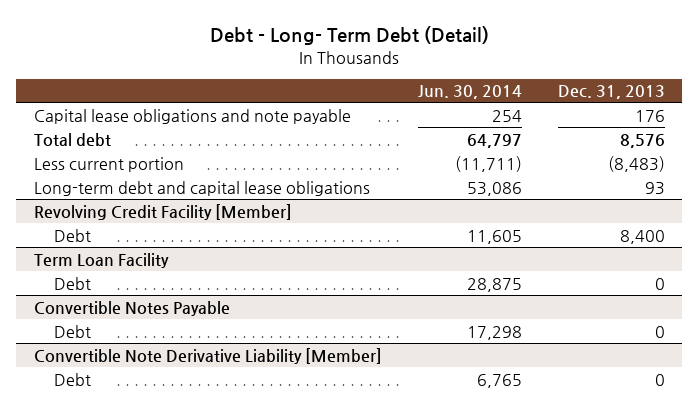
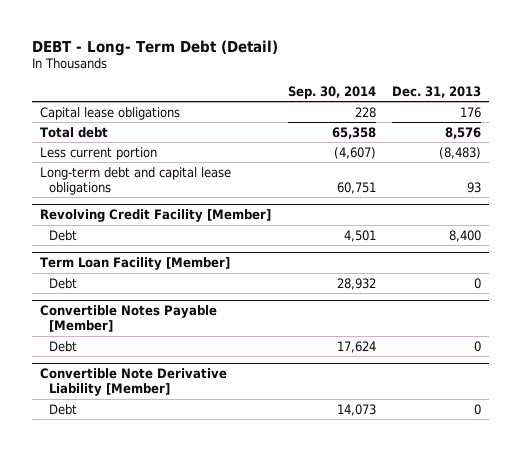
[210,26,490,46] Debt - Long- Term Debt (Detail) -> [32,39,279,56] DEBT - Long- Term Debt (Detail)
[417,85,522,100] Jun. 30, 2014 -> none
none -> [287,85,376,99] Sep. 30, 2014
[34,108,352,124] Capital lease obligations and note payable -> [40,106,181,120] Capital lease obligations
[34,252,170,268] Term Loan Facility -> [40,257,231,271] Term Loan Facility [Member]
[34,300,231,316] Convertible Notes Payable -> [40,305,218,333] Convertible Notes Payable [Member]

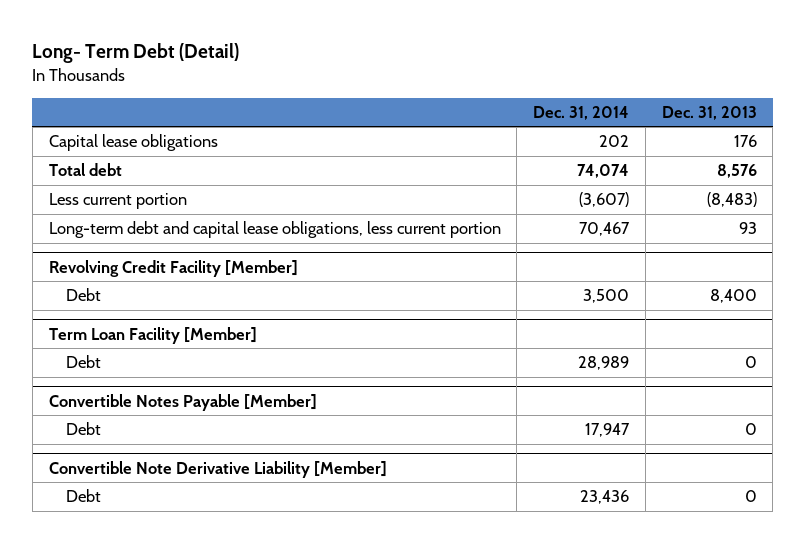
[32,39,279,56] DEBT - Long- Term Debt (Detail) -> [32,43,240,64] Long- Term Debt (Detail)
[287,85,376,99] Sep. 30, 2014 -> none
none -> [533,105,630,120] Dec. 31, 2014
[40,166,232,195] Long-term debt and capital lease obligations -> [48,221,501,239] Long-term debt and capital lease obligations, less current portion

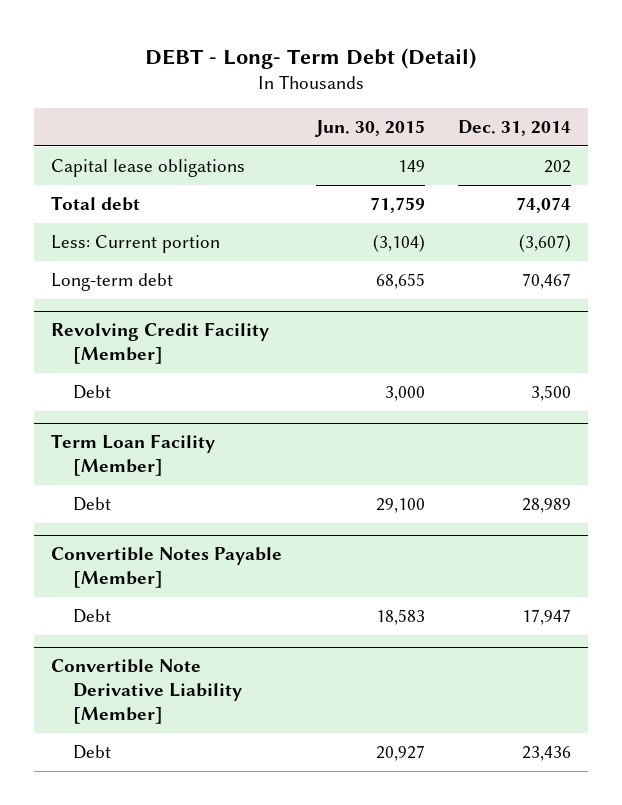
[32,43,240,64] Long- Term Debt (Detail) -> [145,47,477,69] DEBT - Long- Term Debt (Detail)
[661,105,757,120] Dec. 31, 2013 -> none
none -> [314,120,425,138] Jun. 30, 2015
[48,193,187,210] Less current portion -> [50,234,220,253] Less: Current portion
[48,221,501,239] Long-term debt and capital lease obligations, less current portion -> [50,272,173,291] Long-term debt

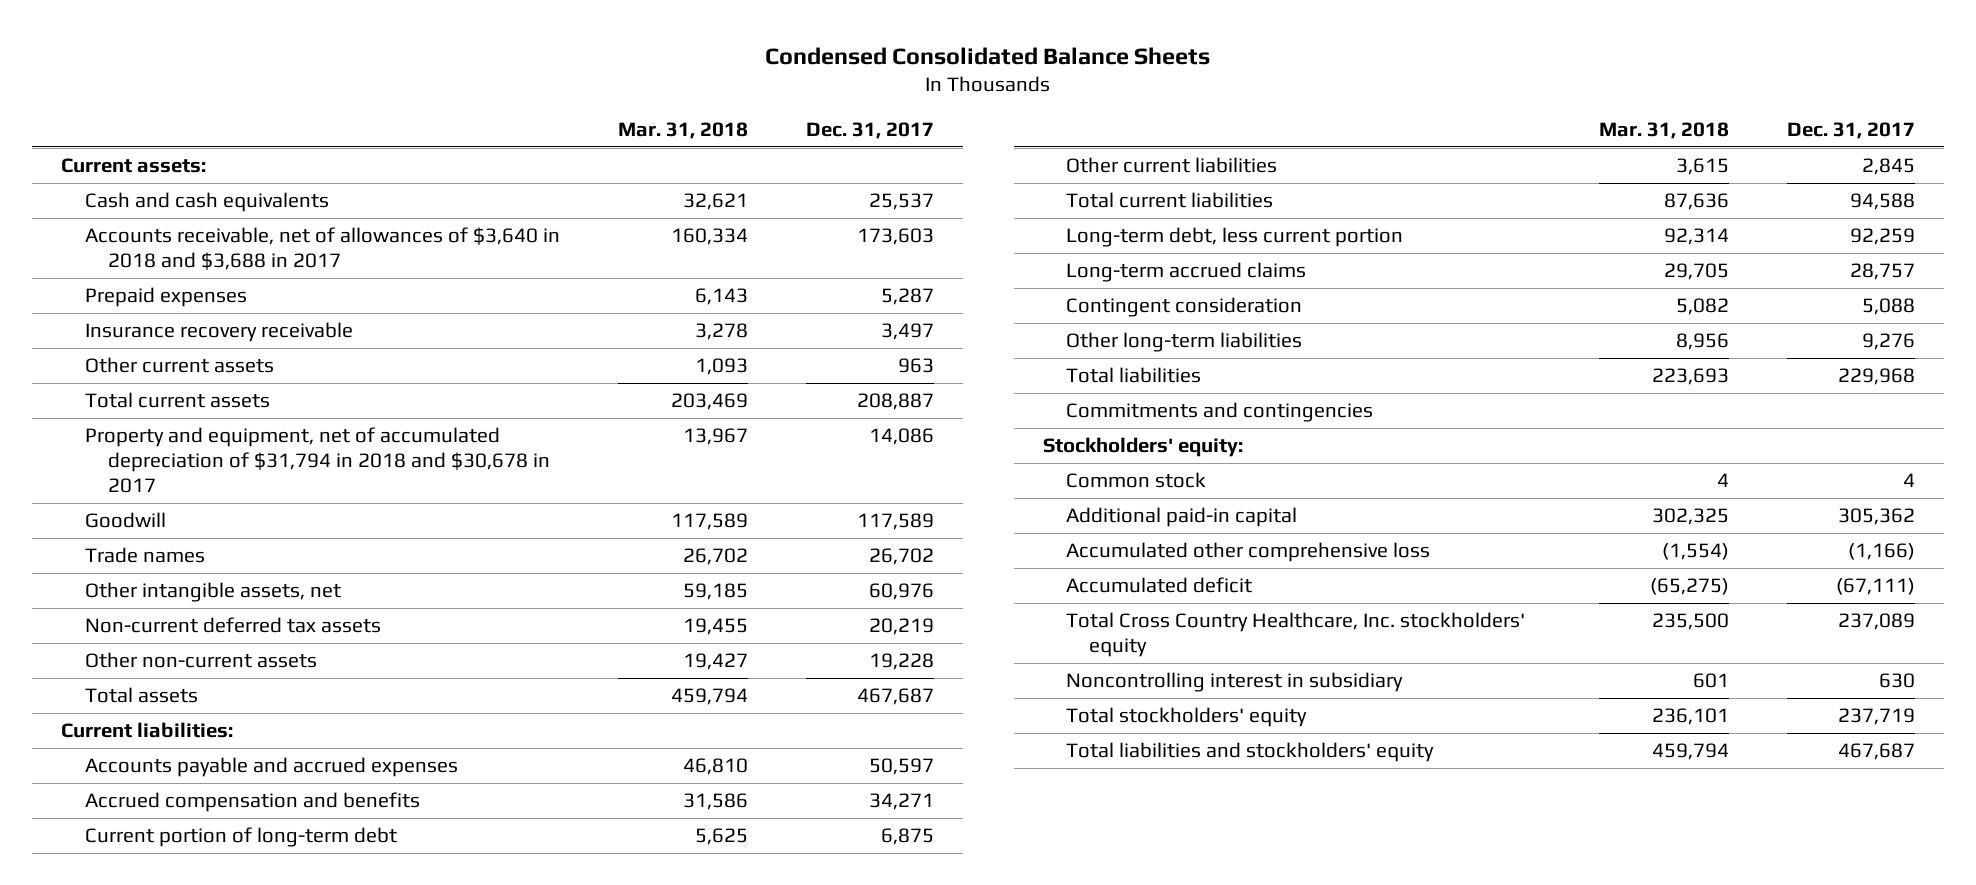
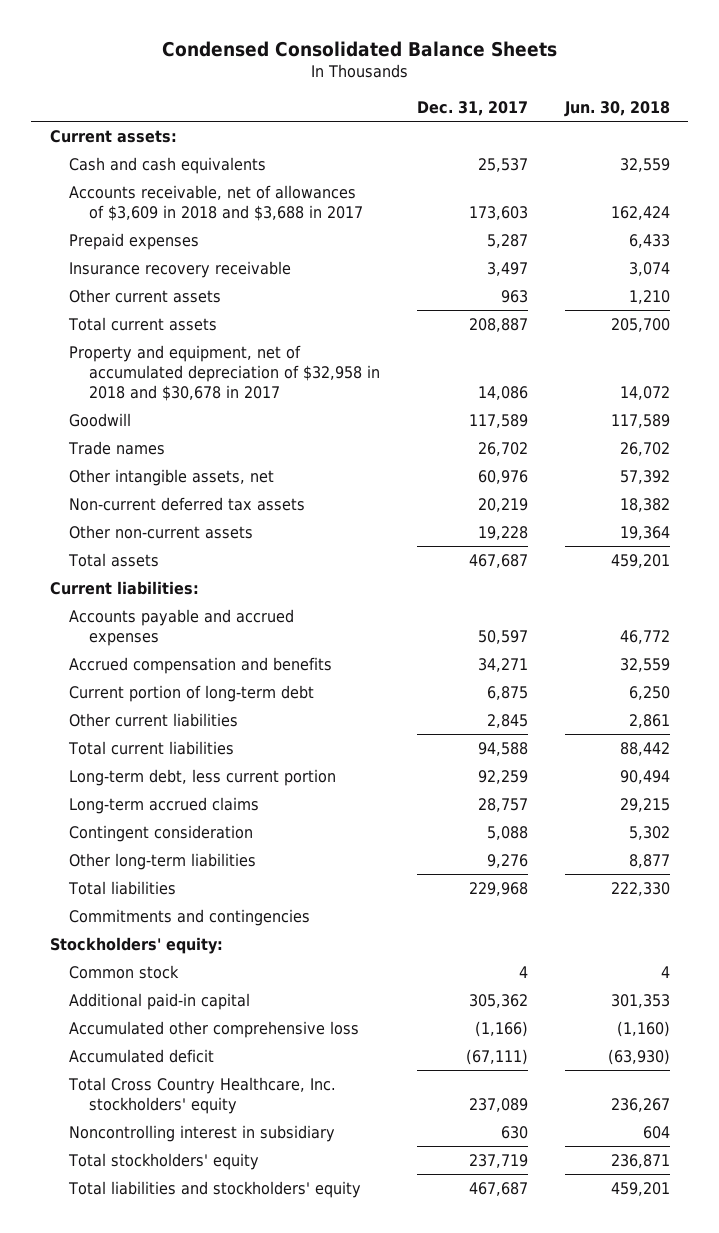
[617,121,748,139] Mar. 31, 2018 -> none
none -> [563,100,670,117] Jun. 30, 2018
[84,227,560,270] Accounts receivable, net of allowances of $3,640 in 2018 and $3,688 in 2017 -> [69,184,363,221] Accounts receivable, net of allowances of $3,609 in 2018 and $3,688 in 2017
[84,427,550,493] Property and equipment, net of accumulated depreciation of $31,794 in 2018 and $30,678 in 2017 -> [69,344,380,402] Property and equipment, net of accumulated depreciation of $32,958 in 2018 and $30,678 in 2017

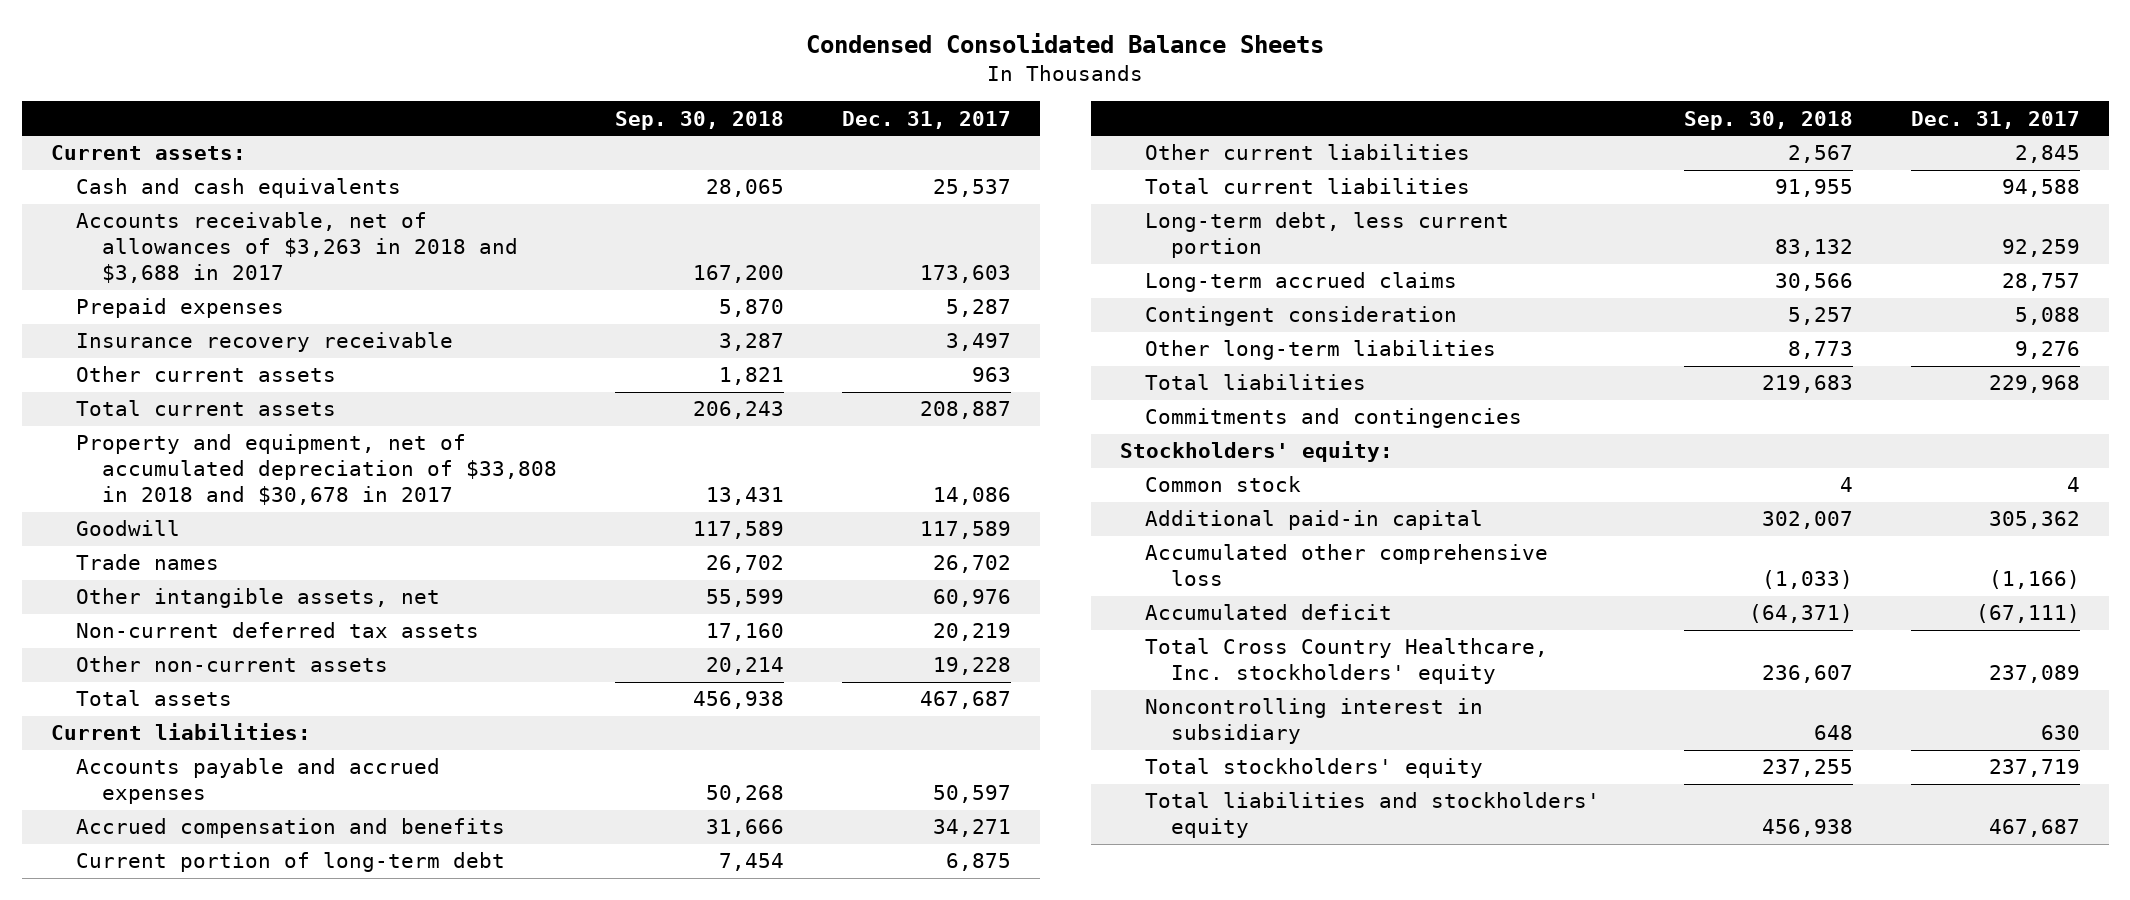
[563,100,670,117] Jun. 30, 2018 -> none
none -> [614,110,784,130] Sep. 30, 2018
[69,184,363,221] Accounts receivable, net of allowances of $3,609 in 2018 and $3,688 in 2017 -> [76,212,519,283] Accounts receivable, net of allowances of $3,263 in 2018 and $3,688 in 2017
[69,344,380,402] Property and equipment, net of accumulated depreciation of $32,958 in 2018 and $30,678 in 2017 -> [76,434,558,505] Property and equipment, net of accumulated depreciation of $33,808 in 2018 and $30,678 in 2017

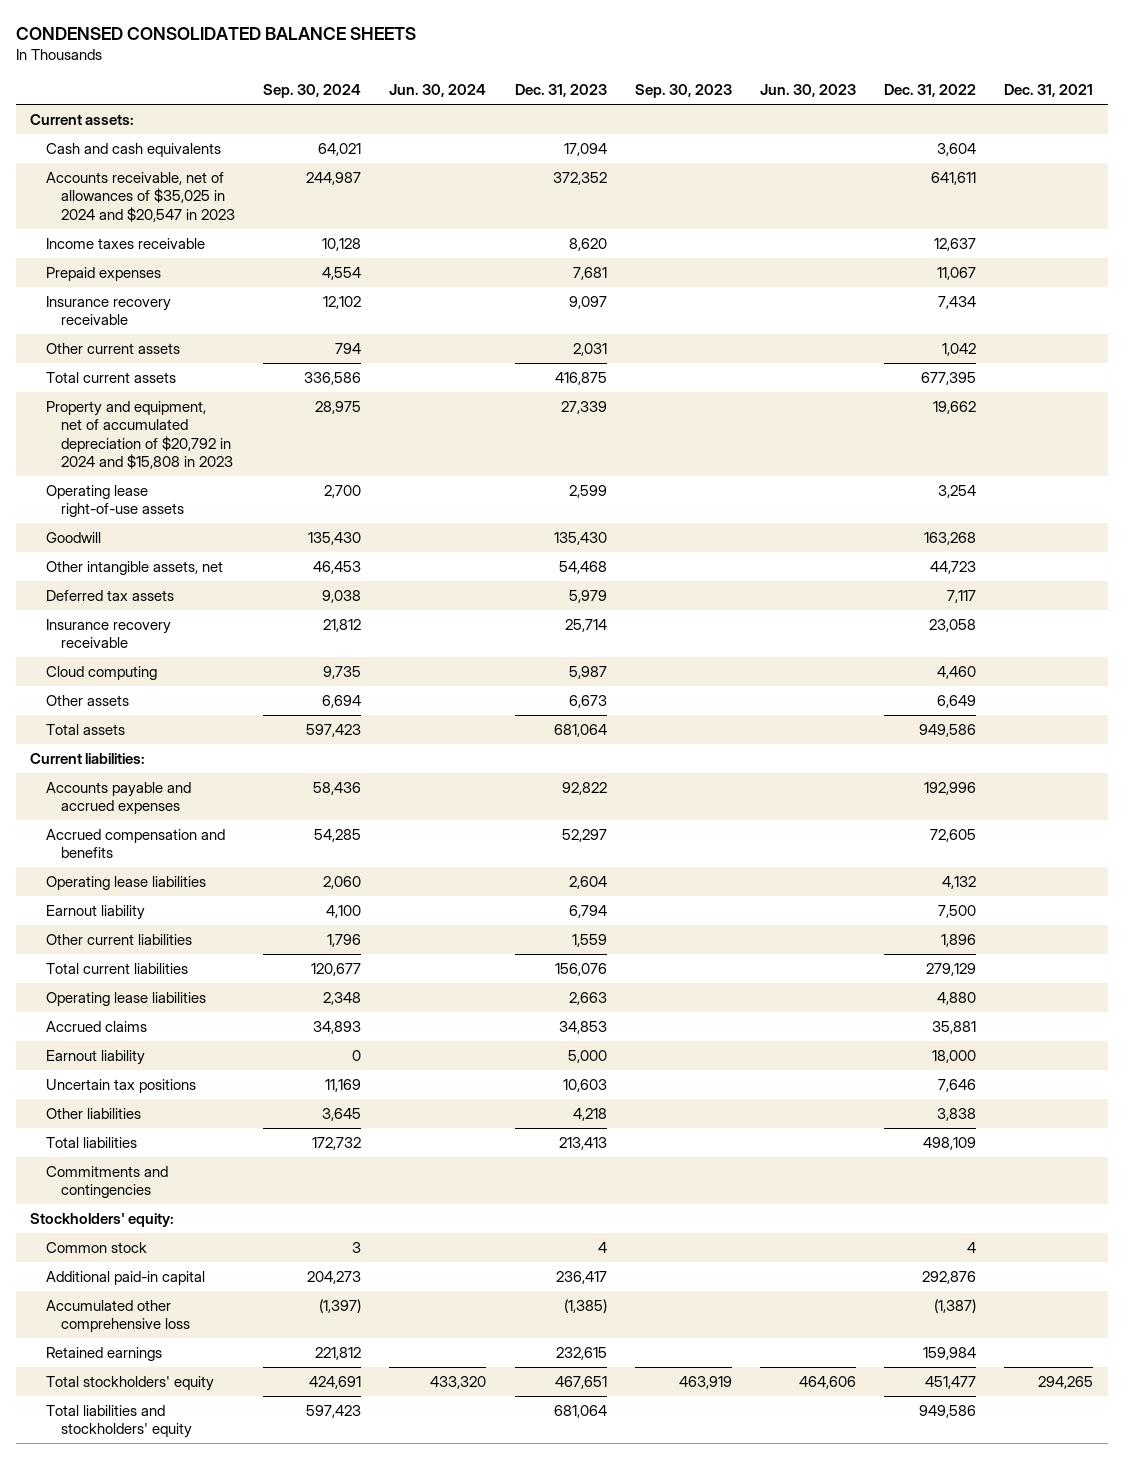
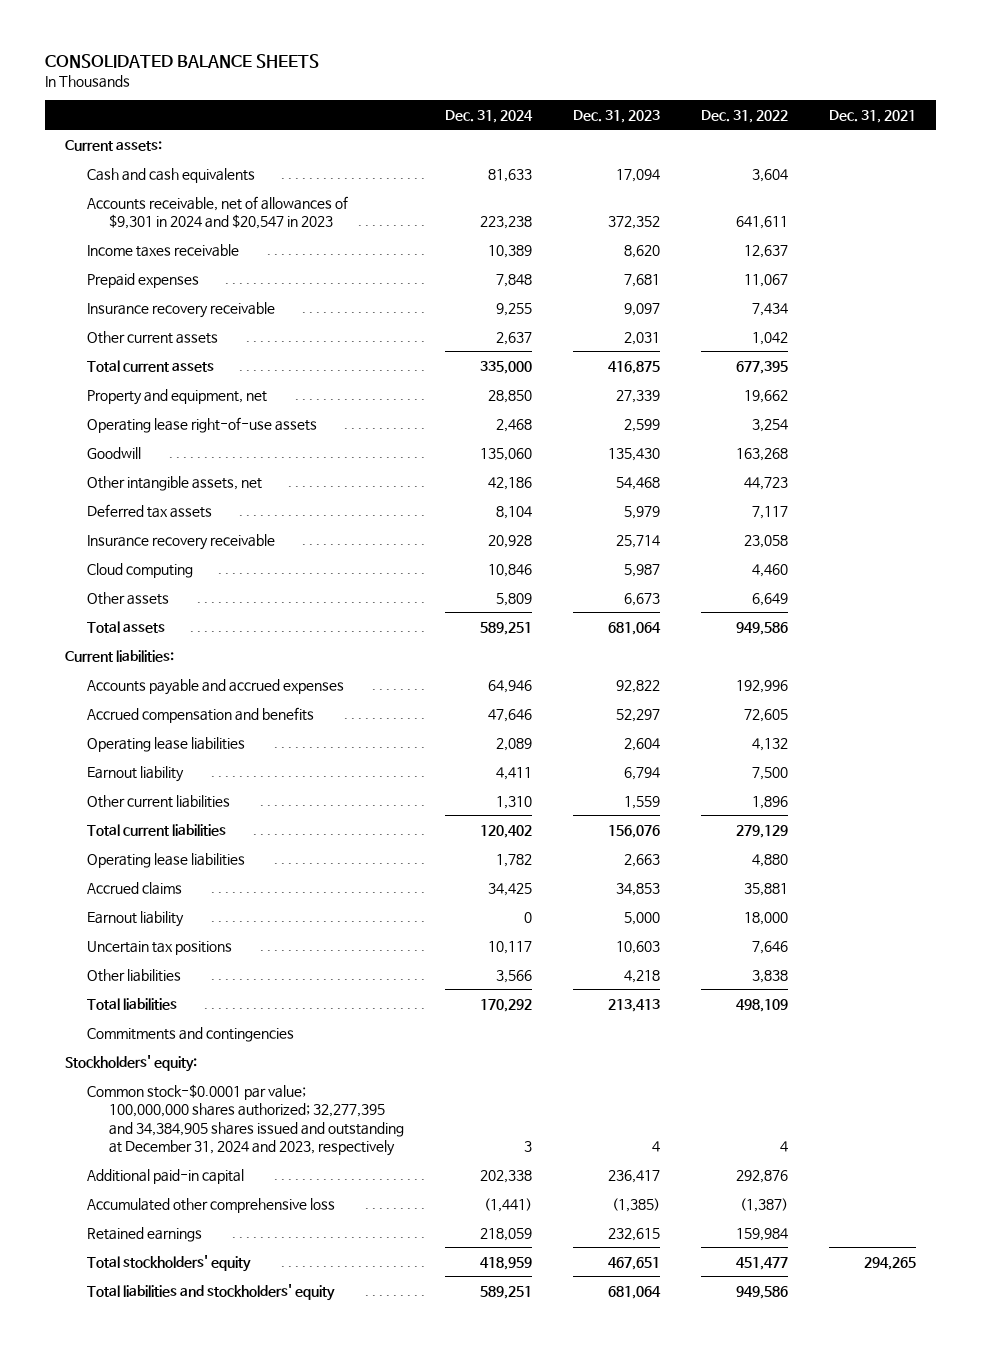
[16,26,417,40] CONDENSED CONSOLIDATED BALANCE SHEETS -> [44,53,319,68] CONSOLIDATED BALANCE SHEETS
[263,84,362,99] Sep. 30, 2024 -> none
[389,84,487,98] Jun. 30, 2024 -> none
[634,84,732,99] Sep. 30, 2023 -> none
[760,84,857,98] Jun. 30, 2023 -> none
none -> [445,109,534,123] Dec. 31, 2024
[45,172,236,222] Accounts receivable, net of allowances of $35,025 in 2024 and $20,547 in 2023 -> [87,195,349,230] Accounts receivable, net of allowances of $9,301 in 2024 and $20,547 in 2023
[45,401,234,469] Property and equipment, net of accumulated depreciation of $20,792 in 2024 and $15,808 in 2023 -> [87,388,268,405] Property and equipment, net
[45,1242,147,1254] Common stock -> [87,1083,405,1157] Common stock-$0.0001 par value; 100,000,000 shares authorized; 32,277,395 and 34,384,905 shares issued and outstanding at December 31, 2024 and 2023, respectively

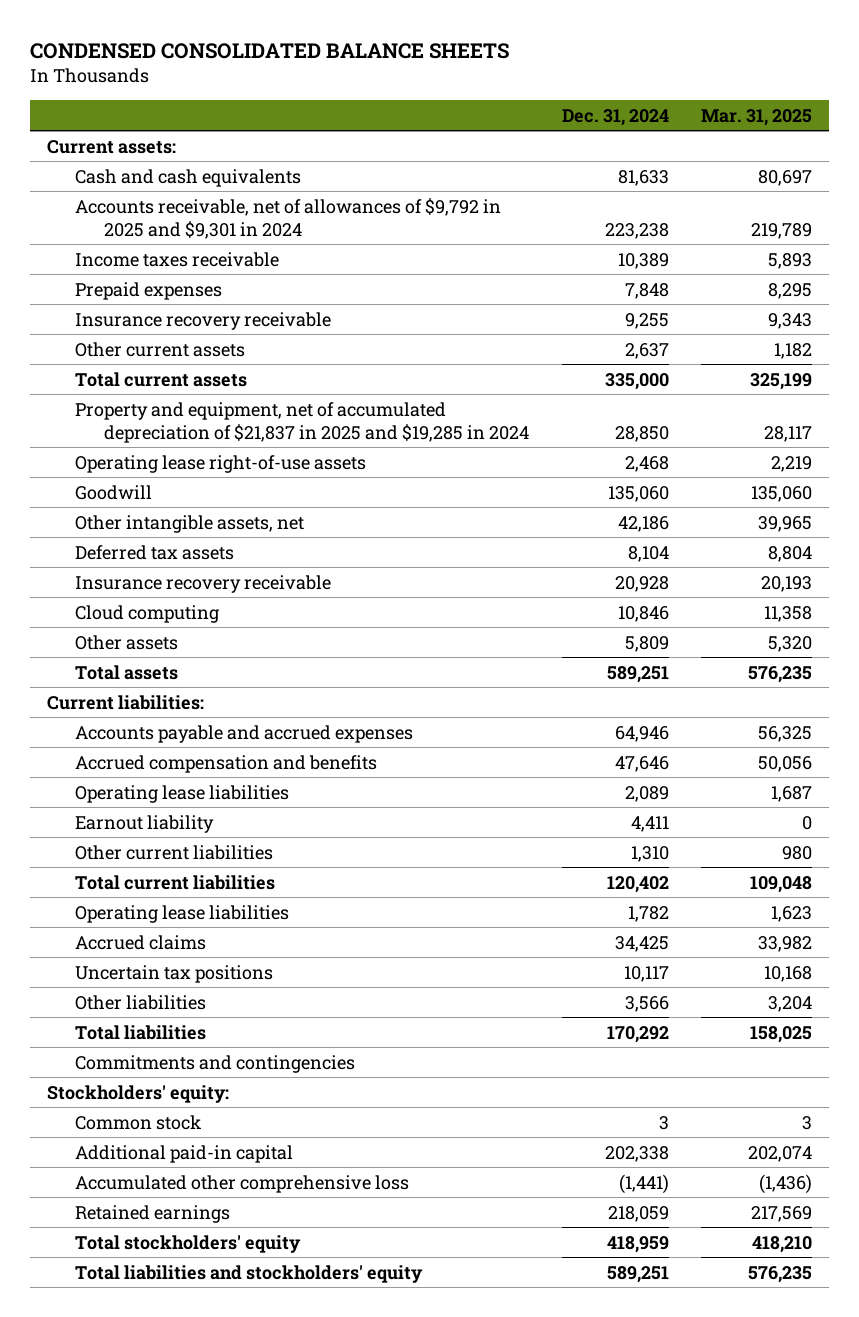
[44,53,319,68] CONSOLIDATED BALANCE SHEETS -> [30,43,510,60] CONDENSED CONSOLIDATED BALANCE SHEETS
[573,109,661,123] Dec. 31, 2023 -> none
[700,109,788,123] Dec. 31, 2022 -> none
[828,109,916,123] Dec. 31, 2021 -> none
none -> [701,108,813,126] Mar. 31, 2025
[87,195,349,230] Accounts receivable, net of allowances of $9,301 in 2024 and $20,547 in 2023 -> [75,197,502,239] Accounts receivable, net of allowances of $9,792 in 2025 and $9,301 in 2024
[87,388,268,405] Property and equipment, net -> [75,401,529,443] Property and equipment, net of accumulated depreciation of $21,837 in 2025 and $19,285 in 2024
[87,910,185,927] Earnout liability -> none
[87,1083,405,1157] Common stock-$0.0001 par value; 100,000,000 shares authorized; 32,277,395 and 34,384,905 shares issued and outstanding at December 31, 2024 and 2023, respectively -> [75,1114,202,1130] Common stock

